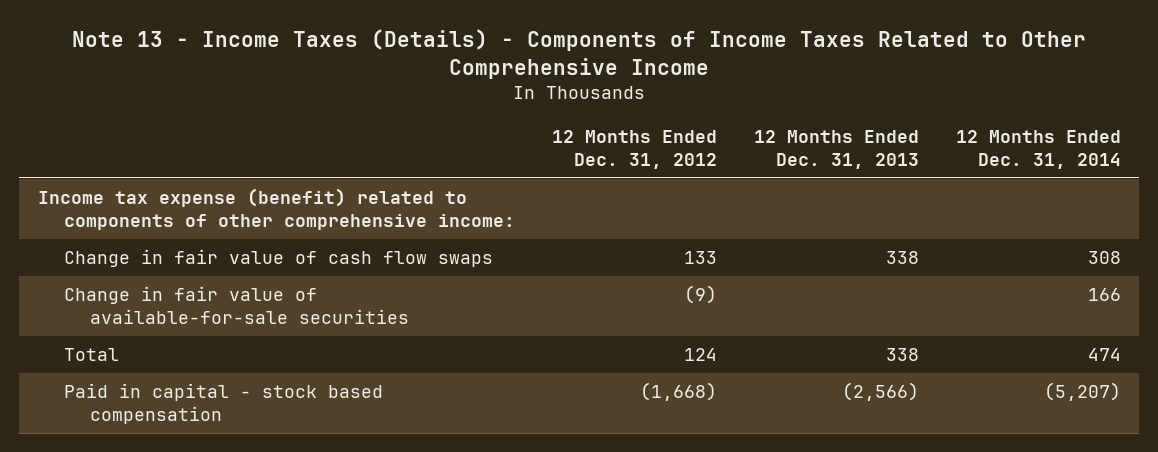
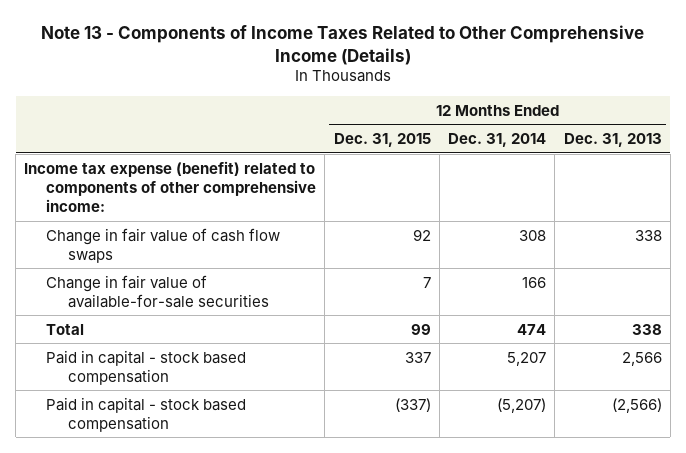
[72,29,1087,80] Note 13 - Income Taxes (Details) - Components of Income Taxes Related to Other Comprehensive Income -> [41,24,645,65] Note 13 - Components of Income Taxes Related to Other Comprehensive Income (Details)
[551,129,717,169] 12 Months Ended Dec. 31, 2012 -> none
none -> [333,133,431,148] Dec. 31, 2015
none -> [46,349,247,385] Paid in capital - stock based compensation

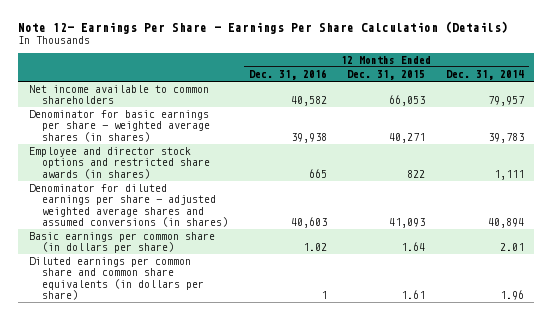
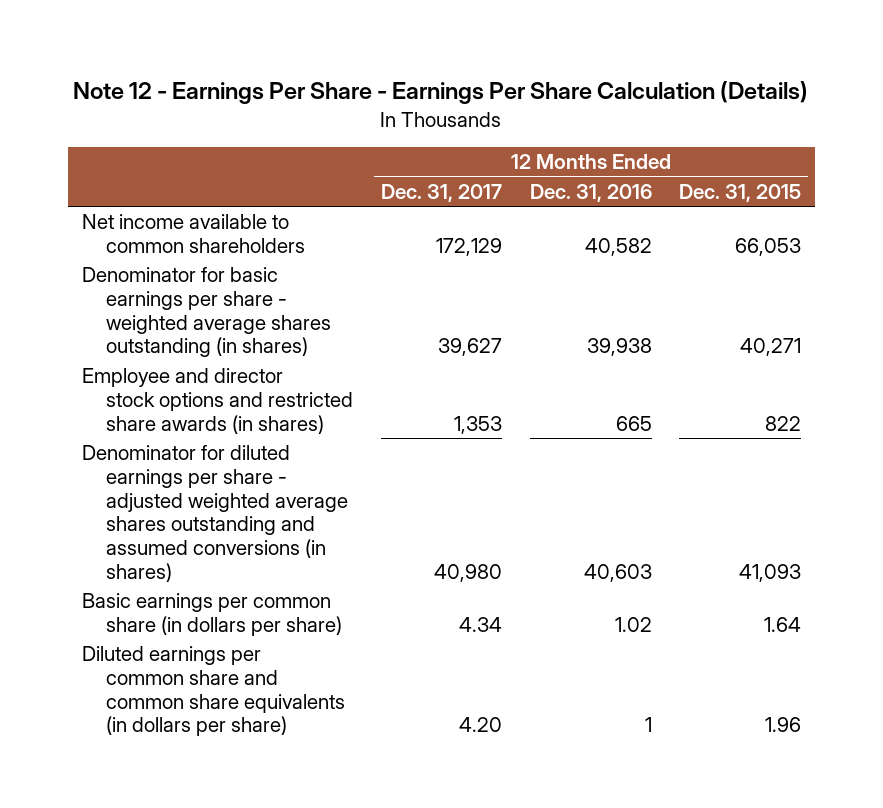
[18,21,509,35] Note 12- Earnings Per Share - Earnings Per Share Calculation (Details) -> [73,81,809,105] Note 12 - Earnings Per Share - Earnings Per Share Calculation (Details)
[445,70,524,81] Dec. 31, 2014 -> none
none -> [380,183,502,202] Dec. 31, 2017
[28,110,211,142] Denominator for basic earnings per share - weighted average shares (in shares) -> [81,267,332,358] Denominator for basic earnings per share - weighted average shares outstanding (in shares)
[28,184,229,228] Denominator for diluted earnings per share - adjusted weighted average shares and assumed conversions (in shares) -> [81,445,349,582] Denominator for diluted earnings per share - adjusted weighted average shares outstanding and assumed conversions (in shares)
[401,290,426,300] 1.61 -> [765,717,802,733] 1.96

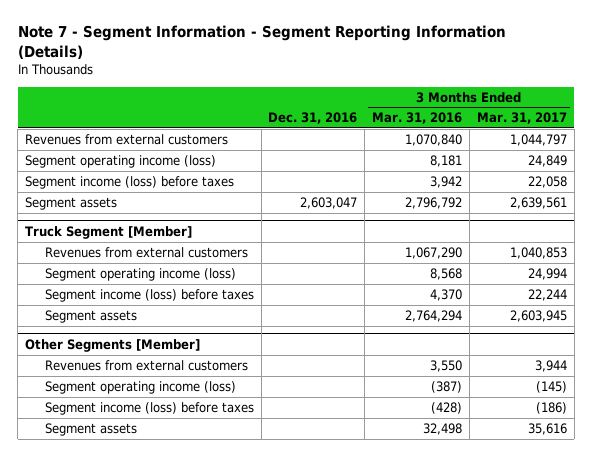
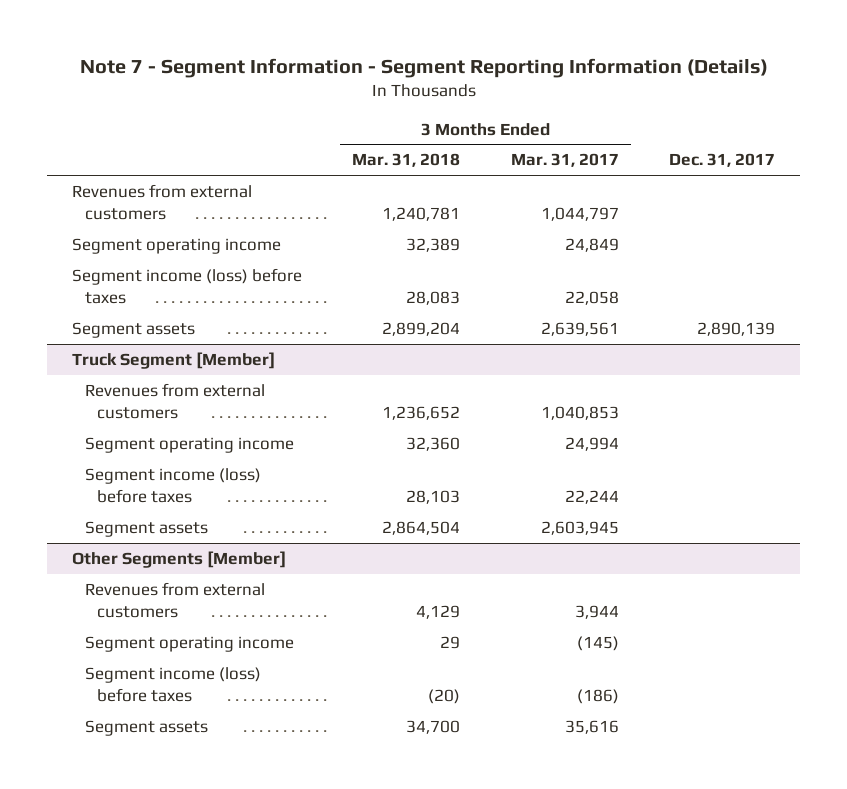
[268,112,358,125] Dec. 31, 2016 -> none
[372,112,463,125] Mar. 31, 2016 -> none
none -> [352,153,461,168] Mar. 31, 2018
none -> [669,153,776,168] Dec. 31, 2017
[24,154,216,168] Segment operating income (loss) -> [71,237,281,254] Segment operating income
[44,267,236,281] Segment operating income (loss) -> [84,436,294,453] Segment operating income
[44,380,236,394] Segment operating income (loss) -> [84,635,294,652] Segment operating income

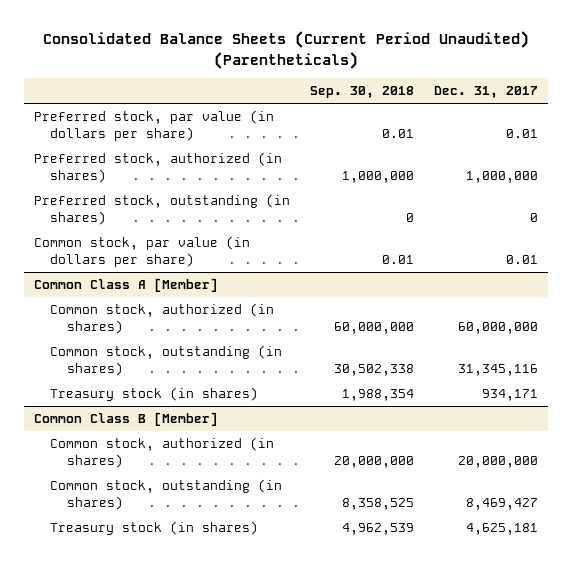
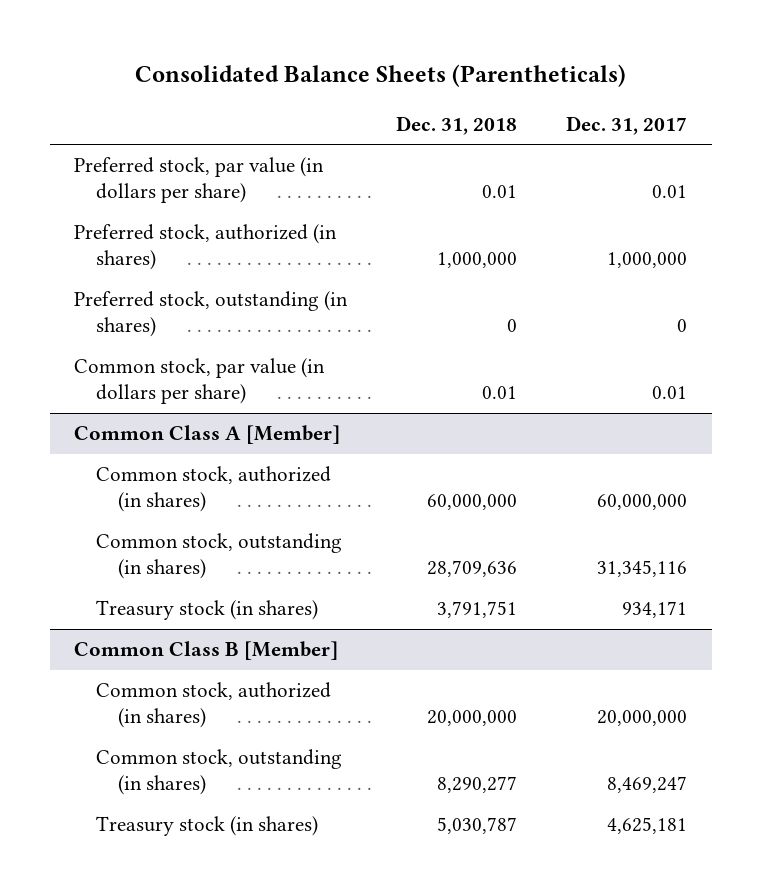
[42,31,529,69] Consolidated Balance Sheets (Current Period Unaudited) (Parentheticals) -> [134,64,626,88] Consolidated Balance Sheets (Parentheticals)
[309,86,414,99] Sep. 30, 2018 -> none
none -> [396,115,518,135] Dec. 31, 2018
[466,498,539,511] 8,469,427 -> [607,776,688,794] 8,469,247

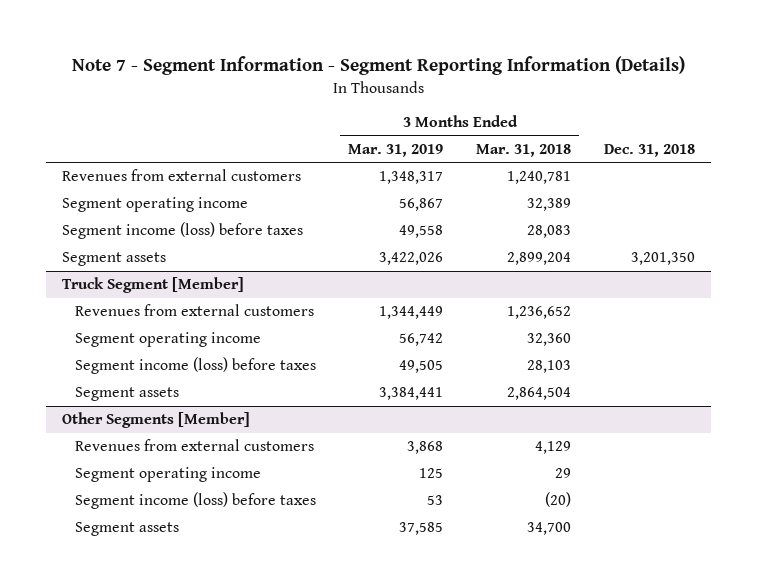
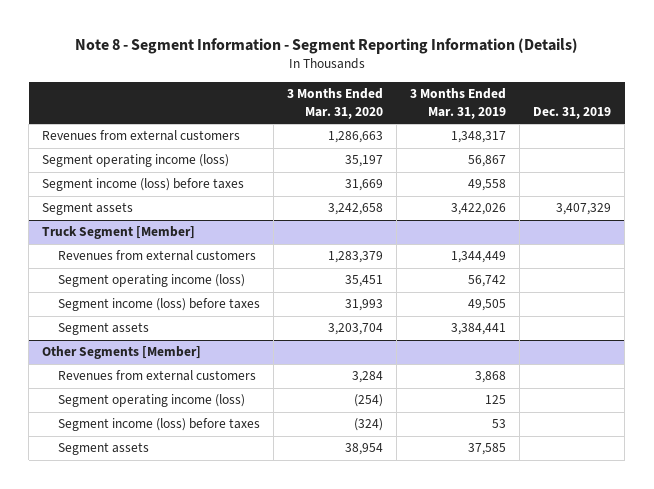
[71,55,685,75] Note 7 - Segment Information - Segment Reporting Information (Details) -> [74,37,578,54] Note 8 - Segment Information - Segment Reporting Information (Details)
[476,143,572,157] Mar. 31, 2018 -> none
[603,143,695,157] Dec. 31, 2018 -> none
none -> [287,88,384,119] 3 Months Ended Mar. 31, 2020
none -> [533,106,612,119] Dec. 31, 2019
[62,197,249,213] Segment operating income -> [42,154,230,168] Segment operating income (loss)
[74,332,261,348] Segment operating income -> [58,274,246,288] Segment operating income (loss)
[74,467,261,483] Segment operating income -> [58,394,246,408] Segment operating income (loss)

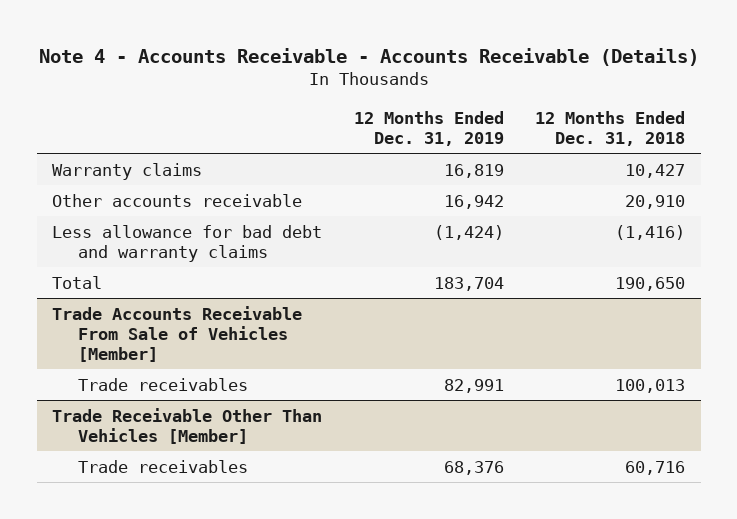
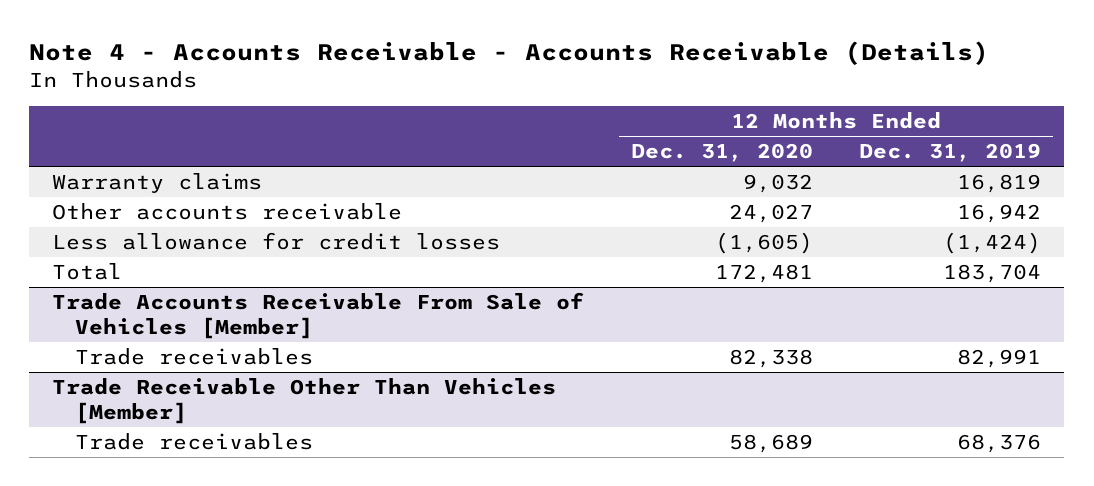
[534,110,685,146] 12 Months Ended Dec. 31, 2018 -> none
none -> [630,143,813,163] Dec. 31, 2020
[52,224,323,262] Less allowance for bad debt and warranty claims -> [52,231,501,250] Less allowance for credit losses

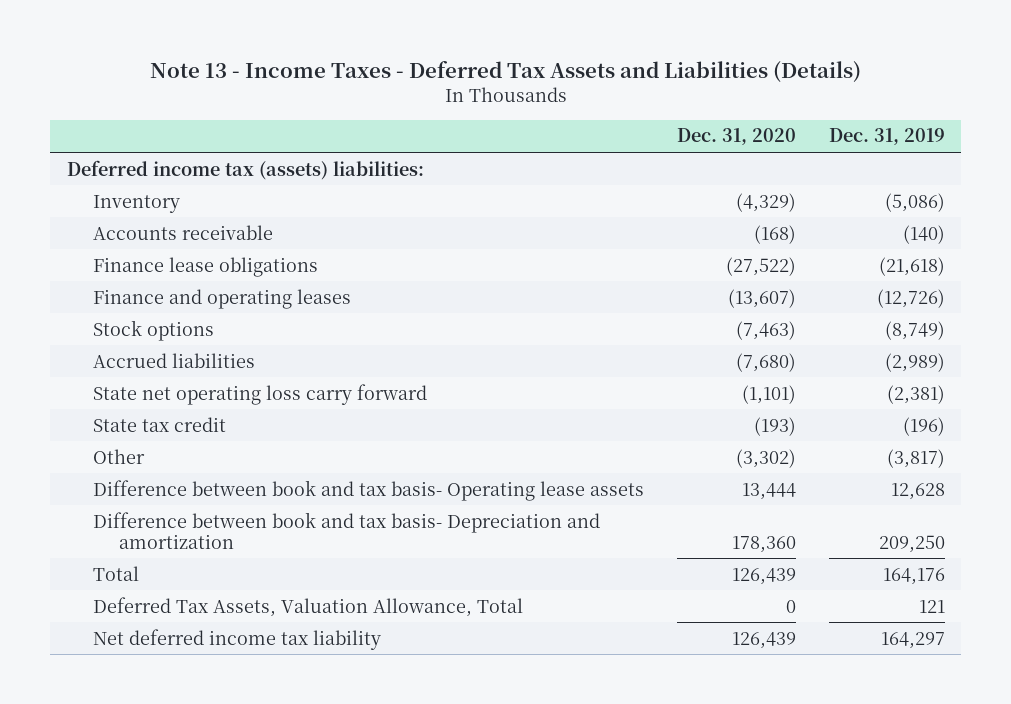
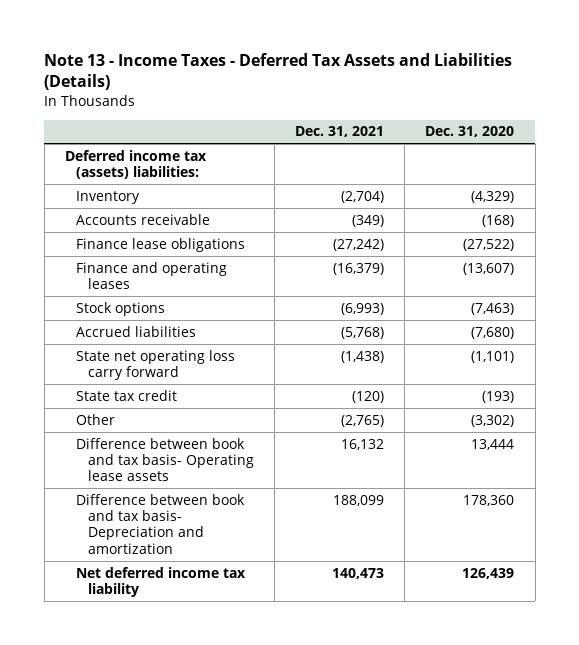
[828,128,945,146] Dec. 31, 2019 -> none
none -> [295,126,385,138] Dec. 31, 2021
[92,565,139,581] Total -> none
[92,596,523,617] Deferred Tax Assets, Valuation Allowance, Total -> none

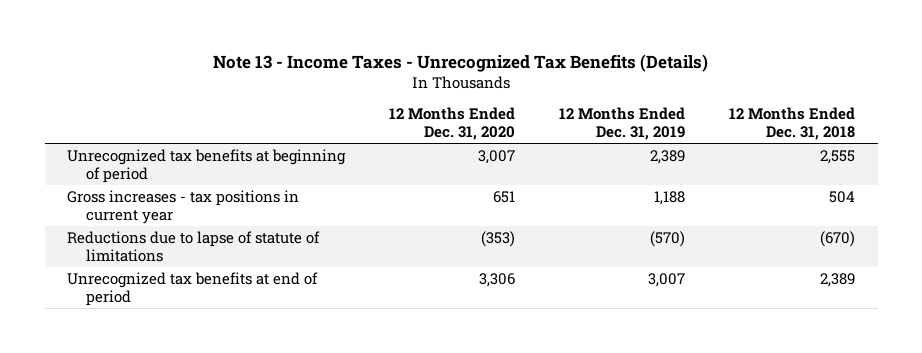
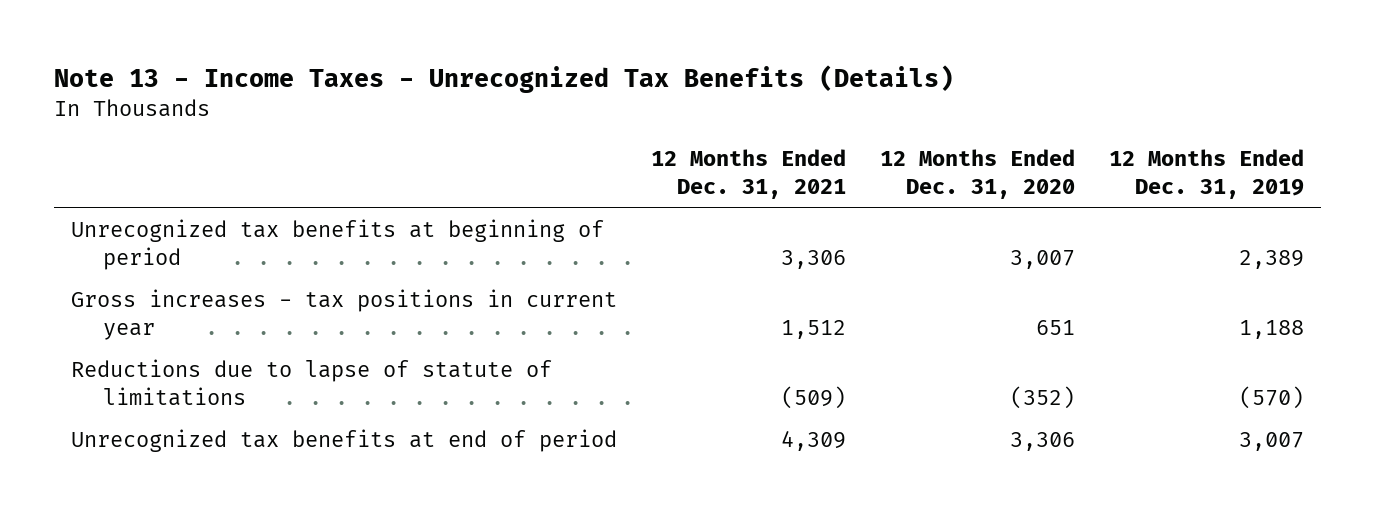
[729,107,856,141] 12 Months Ended Dec. 31, 2018 -> none
none -> [650,148,846,199] 12 Months Ended Dec. 31, 2021
[481,230,516,247] (353) -> [1009,385,1075,409] (352)

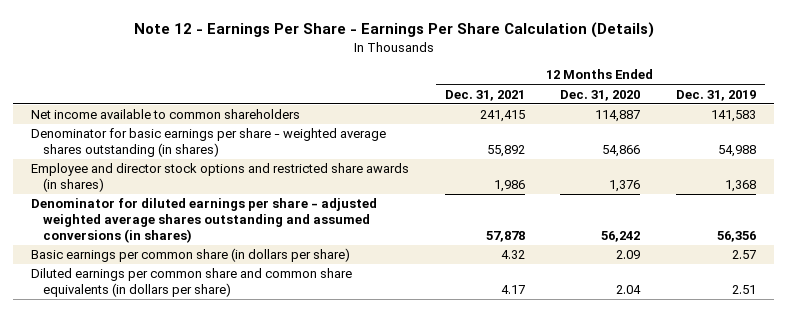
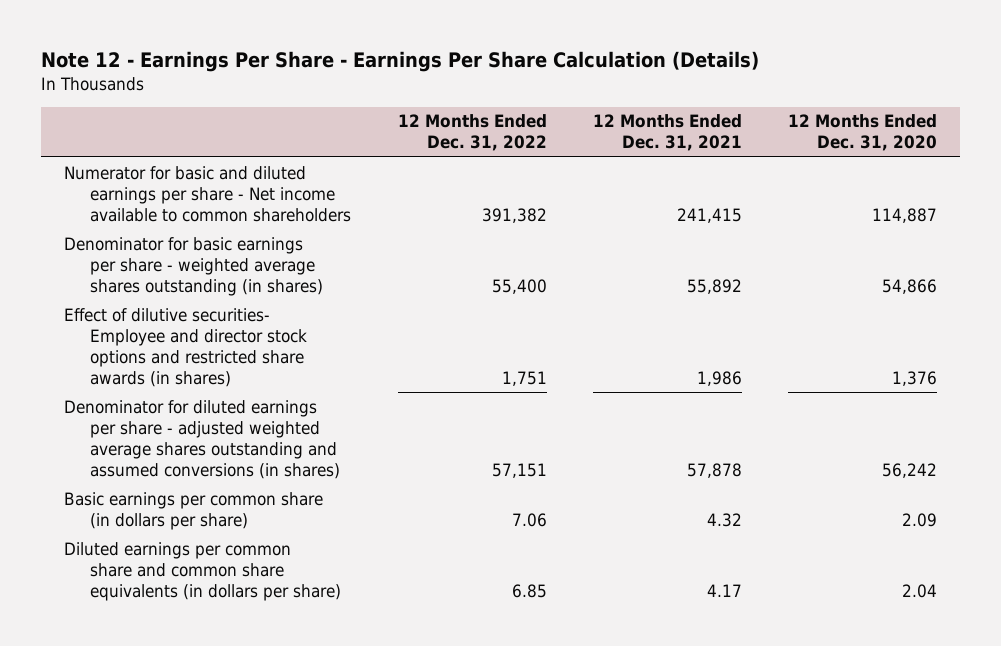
[676,89,757,101] Dec. 31, 2019 -> none
none -> [397,114,547,152] 12 Months Ended Dec. 31, 2022
[31,109,301,120] Net income available to common shareholders -> [63,165,352,222] Numerator for basic and diluted earnings per share - Net income available to common shareholders
[31,163,410,193] Employee and director stock options and restricted share awards (in shares) -> [63,307,308,387] Effect of dilutive securities- Employee and director stock options and restricted share awards (in shares)

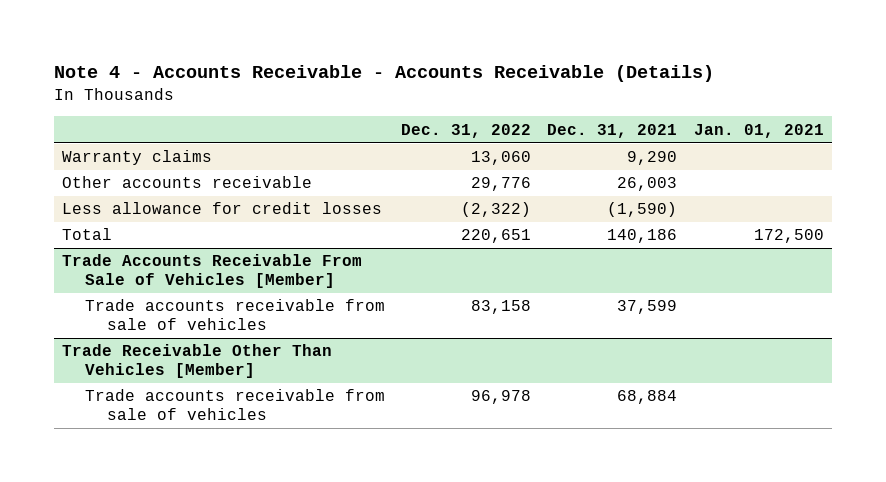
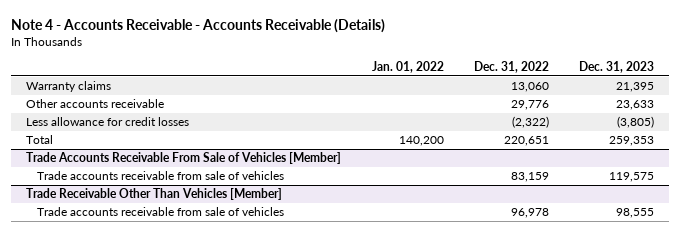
[547,123,678,138] Dec. 31, 2021 -> none
[693,123,824,138] Jan. 01, 2021 -> none
none -> [371,60,444,73] Jan. 01, 2022
none -> [578,60,654,73] Dec. 31, 2023
[470,300,531,315] 83,158 -> [510,172,549,183] 83,159

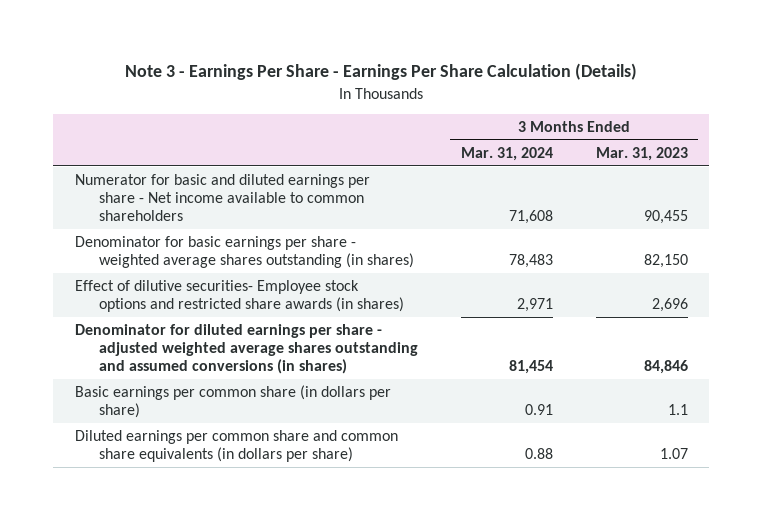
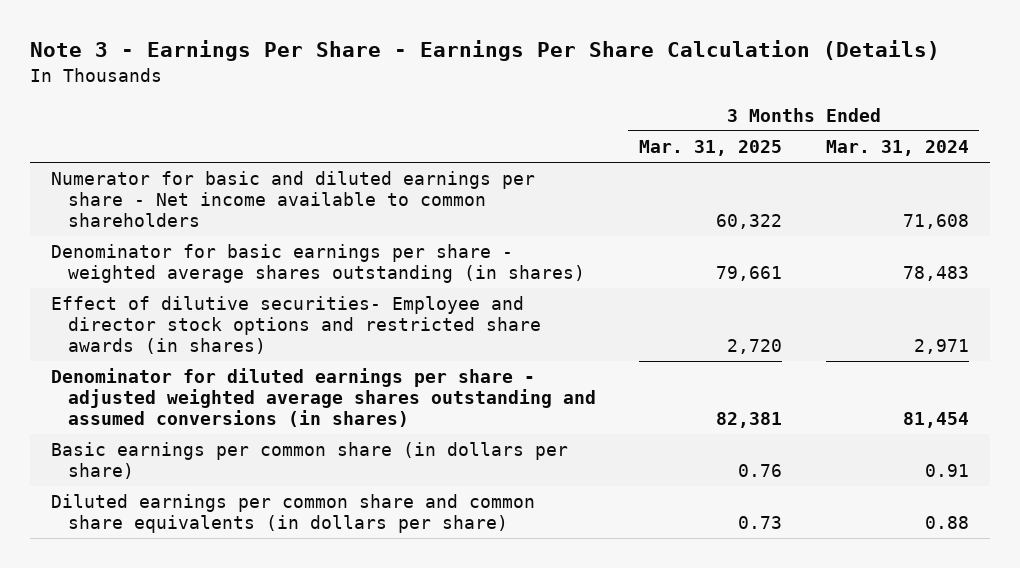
[595,146,688,161] Mar. 31, 2023 -> none
none -> [639,139,783,156] Mar. 31, 2025
[74,279,404,313] Effect of dilutive securities- Employee stock options and restricted share awards (in shares) -> [51,296,541,355] Effect of dilutive securities- Employee and director stock options and restricted share awards (in shares)

